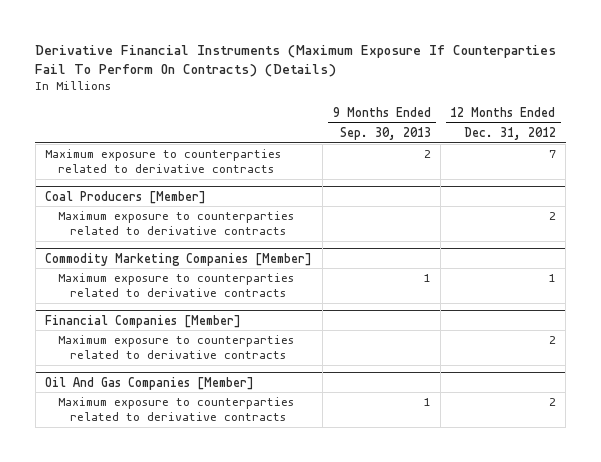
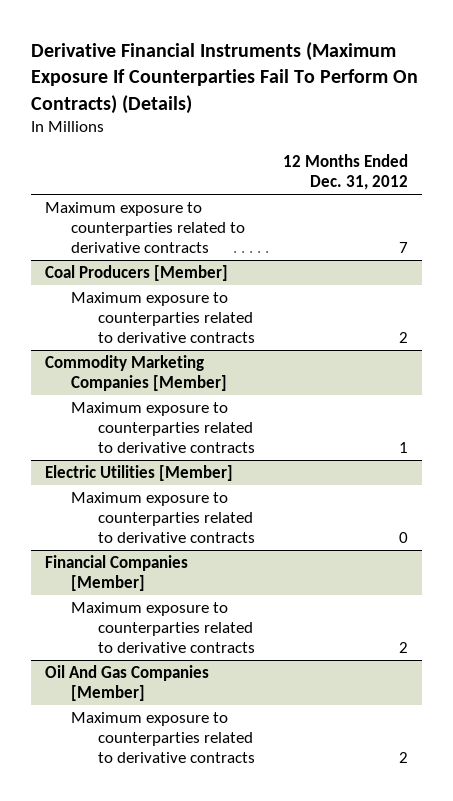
[339,127,431,141] 9 Months Ended Sep. 30, 2013 -> none
none -> [45,465,234,482] Electric Utilities [Member]
none -> [71,492,255,543] Maximum exposure to counterparties related to derivative contracts

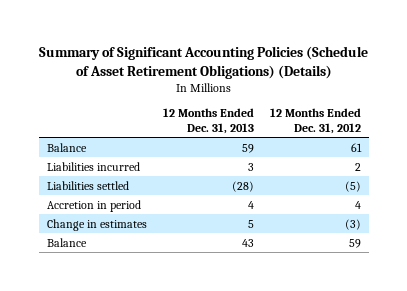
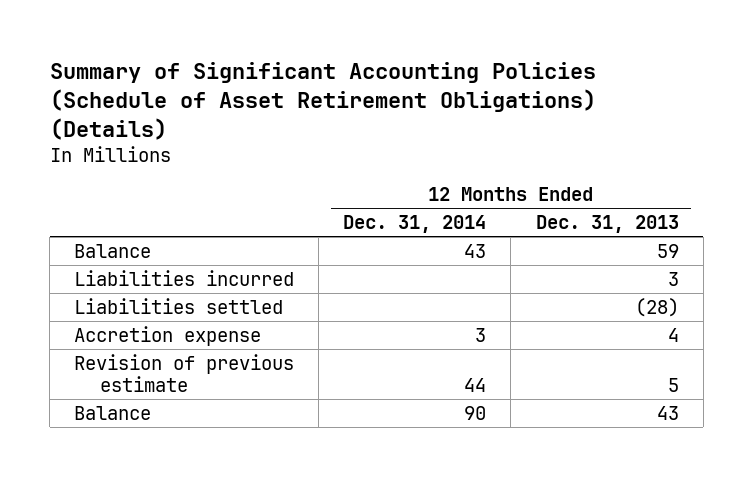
[269,108,361,134] 12 Months Ended Dec. 31, 2012 -> none
none -> [343,214,487,233] Dec. 31, 2014
[46,199,141,212] Accretion in period -> [74,325,262,346] Accretion expense
[46,218,147,231] Change in estimates -> [74,353,295,393] Revision of previous estimate

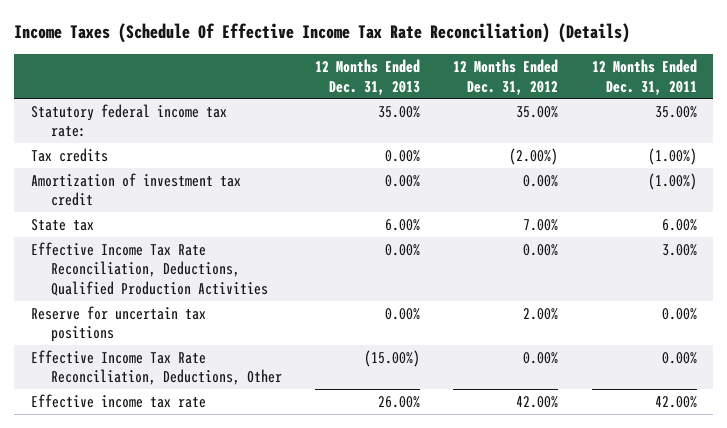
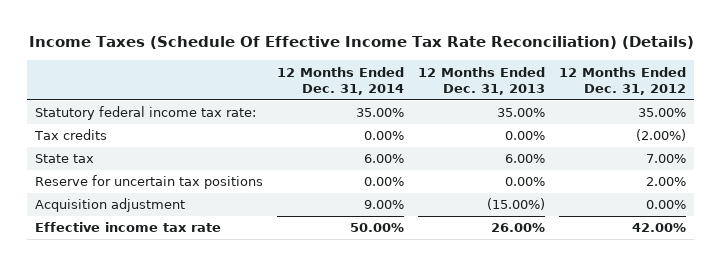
[591,59,697,95] 12 Months Ended Dec. 31, 2011 -> none
none -> [276,66,404,95] 12 Months Ended Dec. 31, 2014
[30,172,241,207] Amortization of investment tax credit -> none
[30,241,269,296] Effective Income Tax Rate Reconciliation, Deductions, Qualified Production Activities -> none
[30,349,283,386] Effective Income Tax Rate Reconciliation, Deductions, Other -> [34,198,185,213] Acquisition adjustment

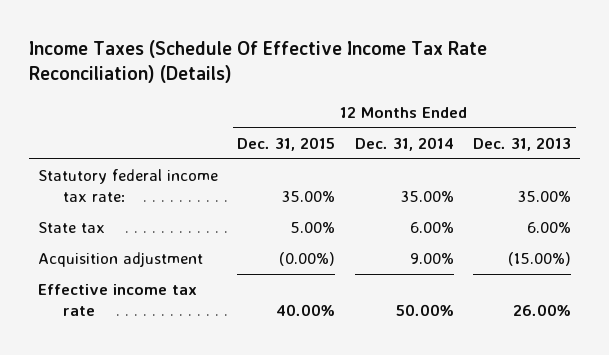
[559,66,687,95] 12 Months Ended Dec. 31, 2012 -> none
none -> [237,136,336,151] Dec. 31, 2015
[33,129,107,141] Tax credits -> none
[34,175,263,190] Reserve for uncertain tax positions -> none

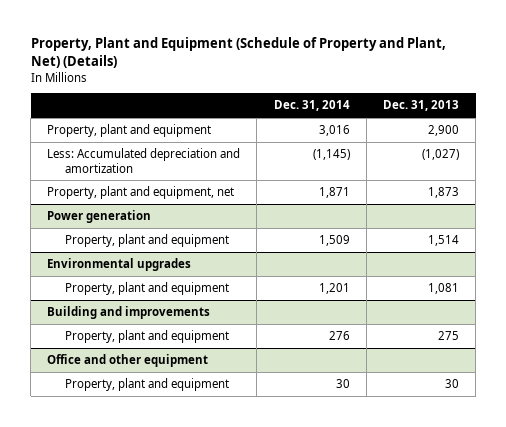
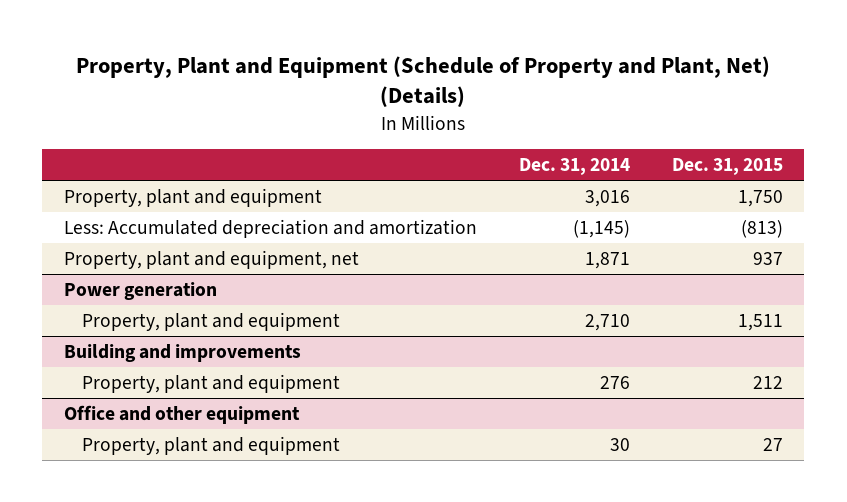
[382,100,459,112] Dec. 31, 2013 -> none
none -> [672,158,784,176] Dec. 31, 2015
[47,258,192,272] Environmental upgrades -> none
[64,282,229,296] Property, plant and equipment -> none
[318,235,350,247] 1,509 -> [584,313,630,331] 2,710

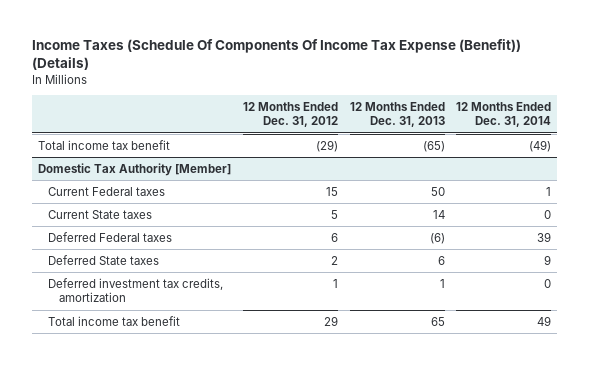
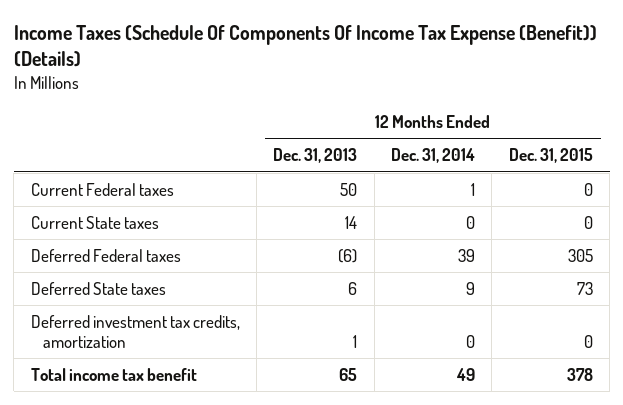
[242,102,338,128] 12 Months Ended Dec. 31, 2012 -> none
none -> [508,148,593,164] Dec. 31, 2015
[38,139,171,150] Total income tax benefit -> none
[38,162,232,176] Domestic Tax Authority [Member] -> none

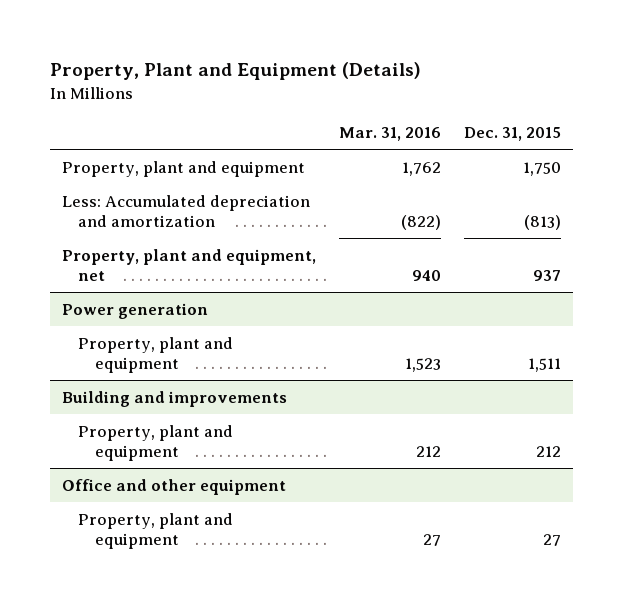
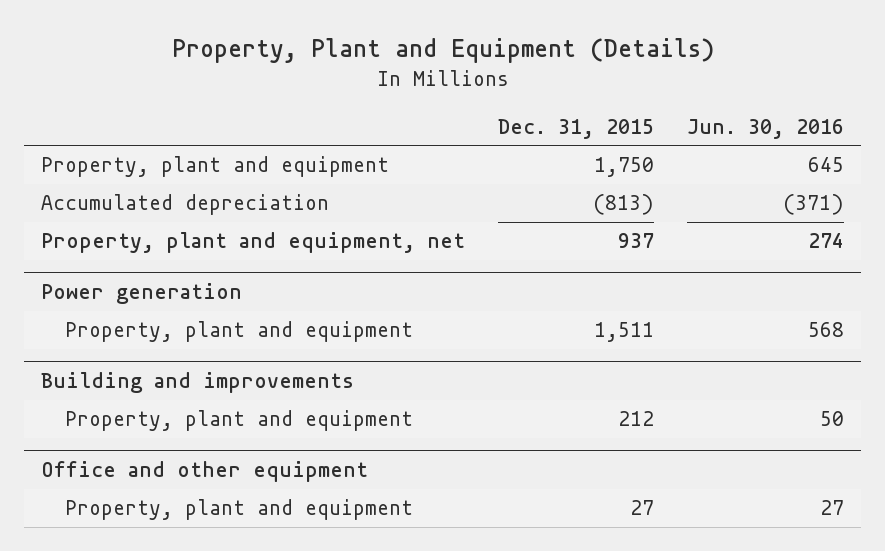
[338,126,441,141] Mar. 31, 2016 -> none
none -> [687,118,845,139] Jun. 30, 2016
[61,194,310,228] Less: Accumulated depreciation and amortization -> [41,194,330,216] Accumulated depreciation

